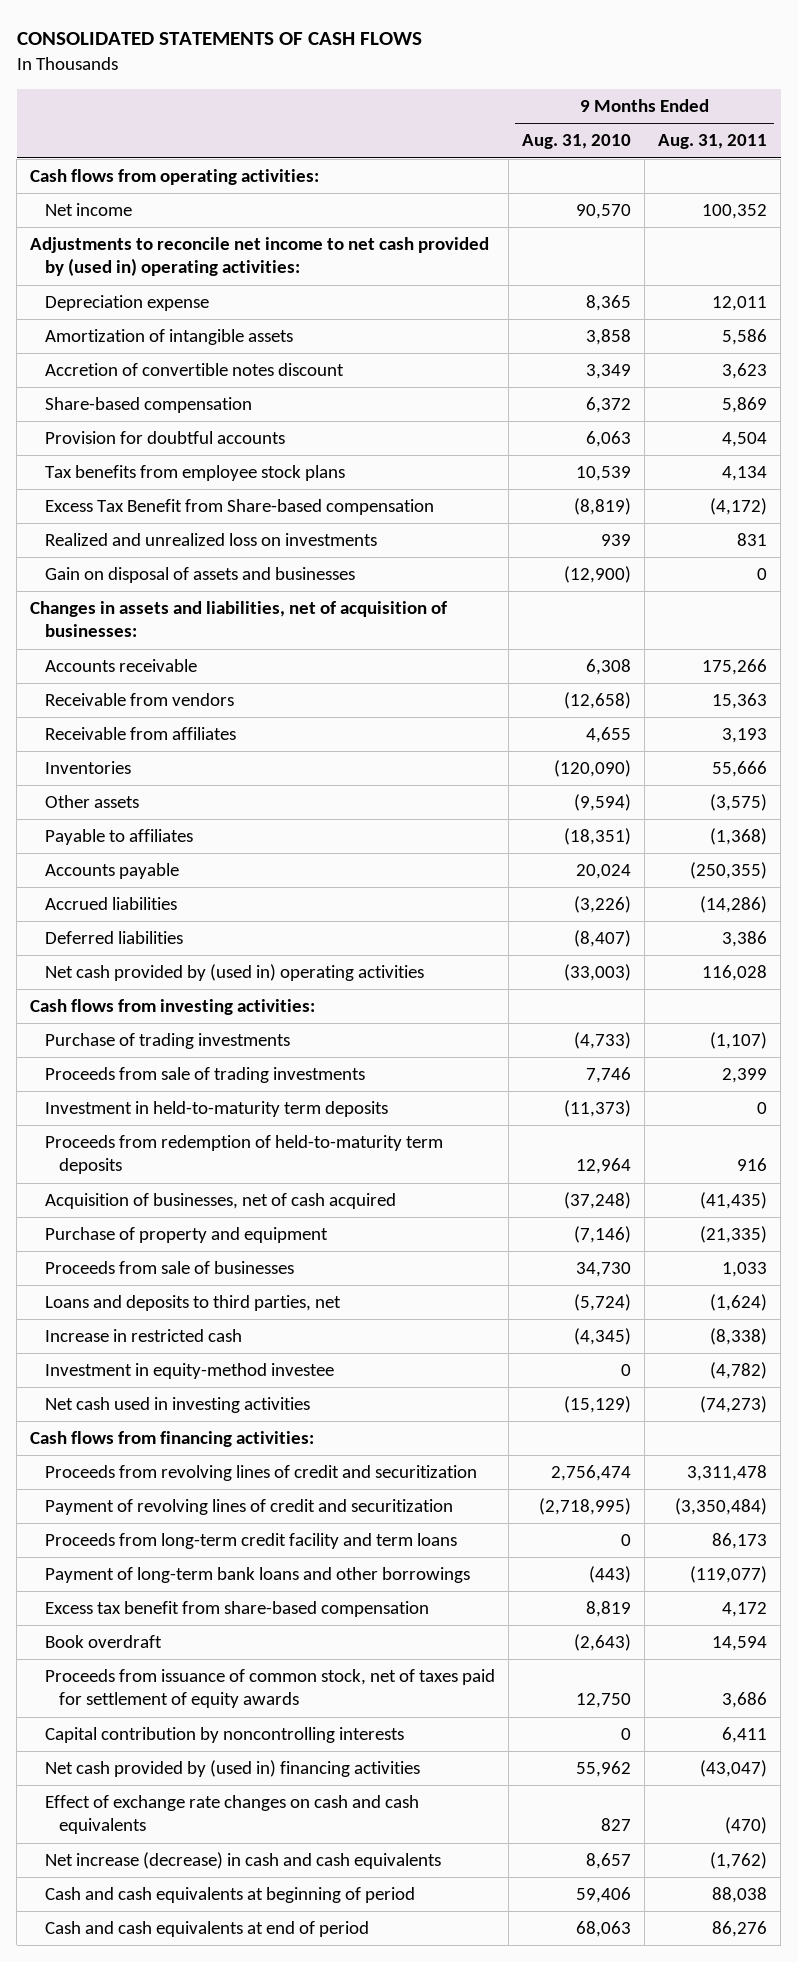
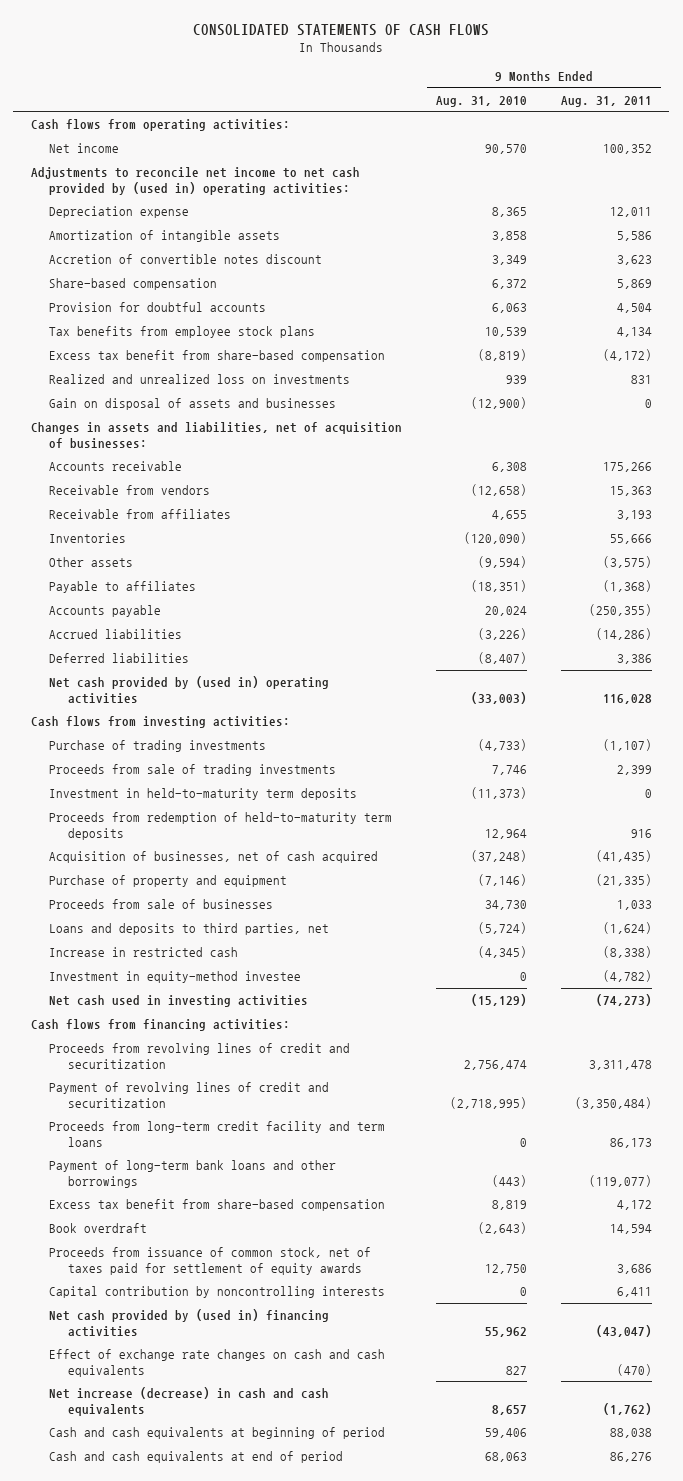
[44,499,434,516] Excess Tax Benefit from Share-based compensation -> [49,349,386,362] Excess tax benefit from share-based compensation

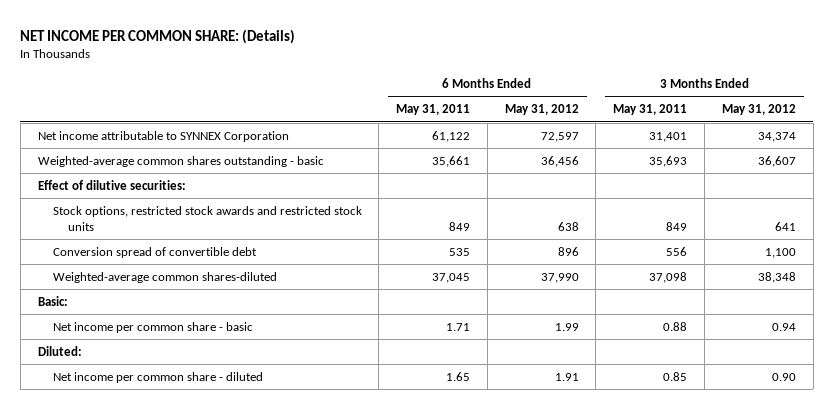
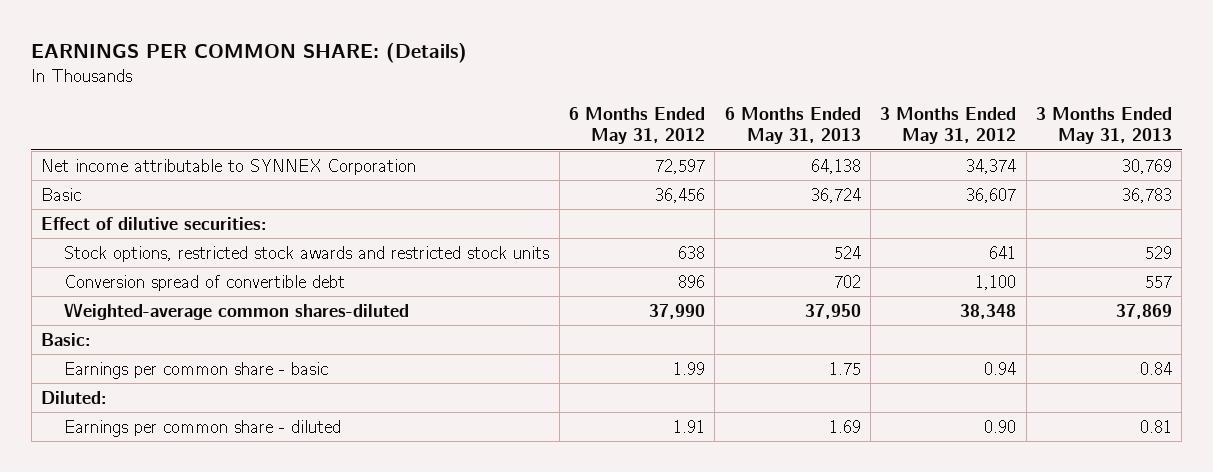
[20,28,296,44] NET INCOME PER COMMON SHARE: (Details) -> [31,43,468,64] EARNINGS PER COMMON SHARE: (Details)
[396,104,471,116] May 31, 2011 -> none
[613,104,688,116] May 31, 2011 -> none
none -> [724,107,861,145] 6 Months Ended May 31, 2013
none -> [1035,107,1172,145] 3 Months Ended May 31, 2013
[37,155,324,167] Weighted-average common shares outstanding - basic -> [41,187,82,201] Basic
[52,321,253,333] Net income per common share - basic -> [64,361,329,379] Earnings per common share - basic
[52,371,263,383] Net income per common share - diluted -> [64,419,342,437] Earnings per common share - diluted

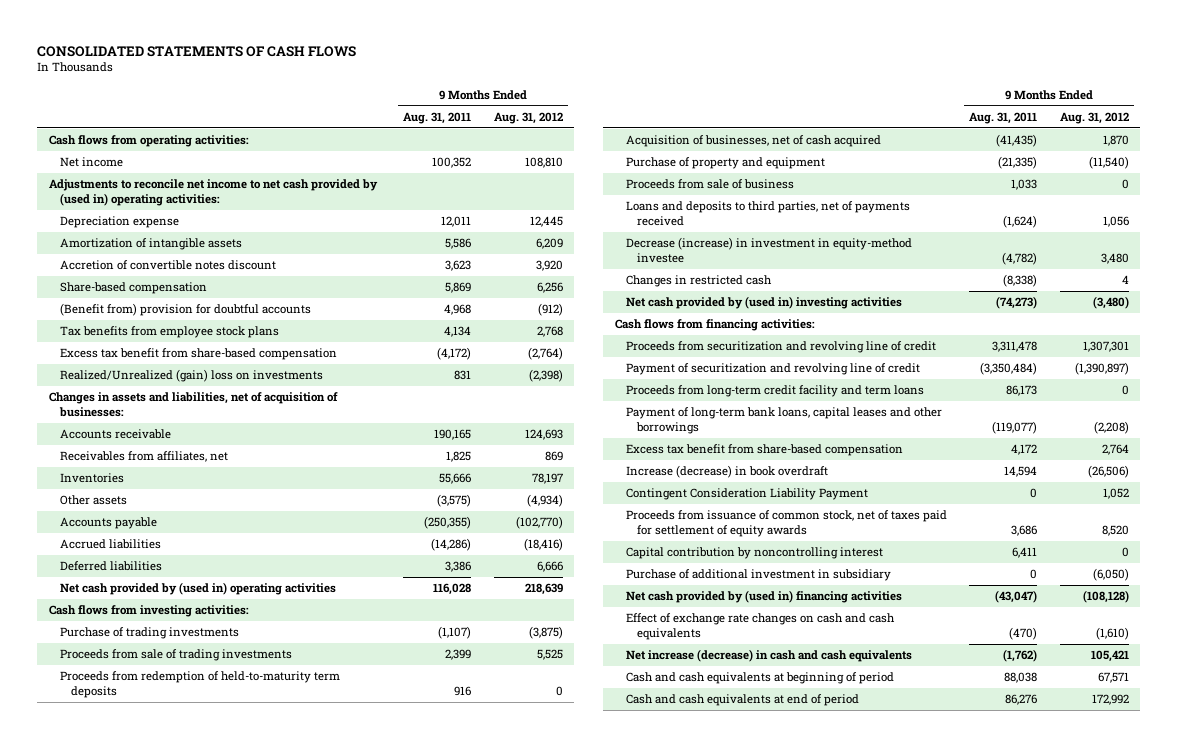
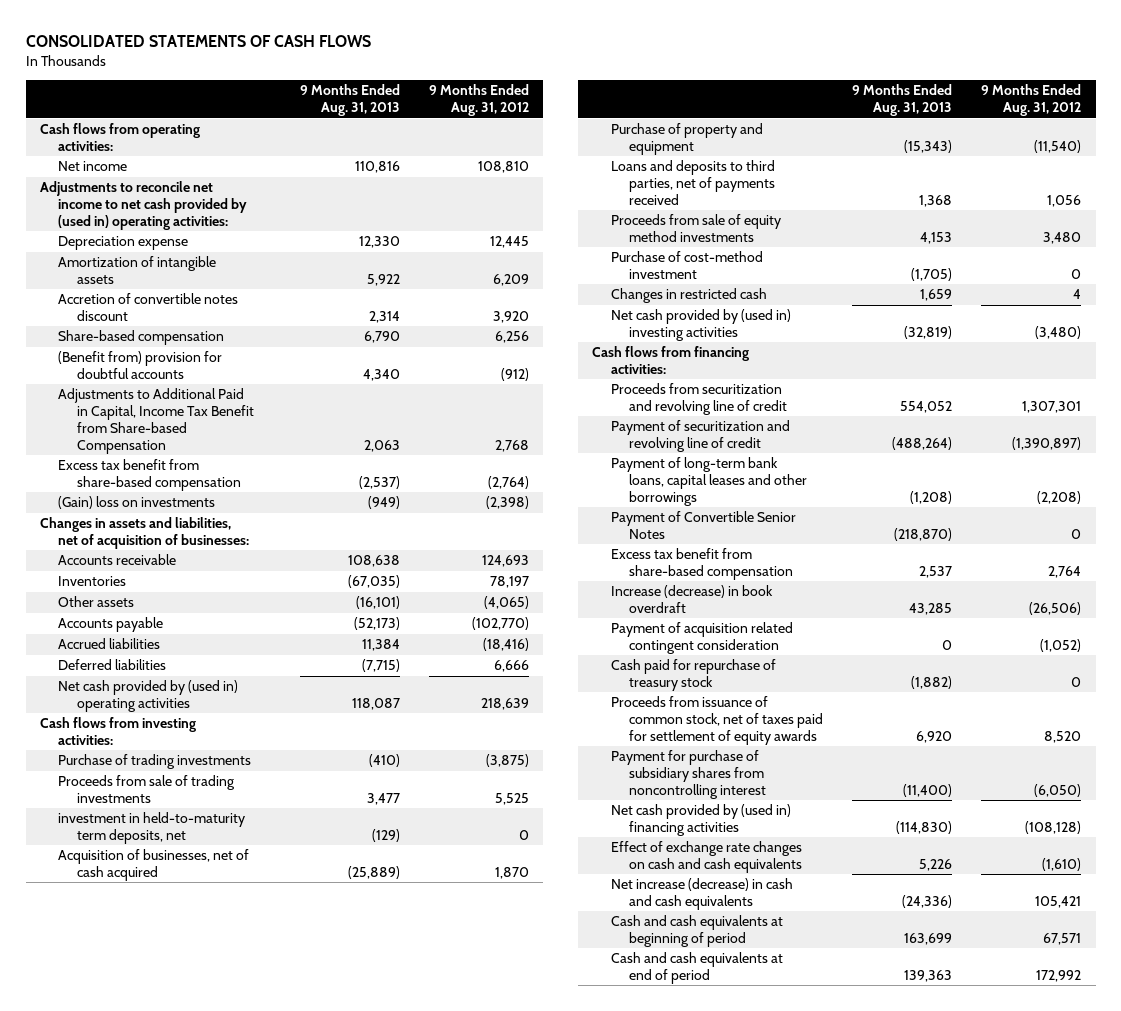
[403,111,472,124] Aug. 31, 2011 -> none
none -> [299,84,400,117] 9 Months Ended Aug. 31, 2013
[59,326,279,339] Tax benefits from employee stock plans -> [58,388,254,454] Adjustments to Additional Paid in Capital, Income Tax Benefit from Share-based Compensation
[59,369,323,383] Realized/Unrealized (gain) loss on investments -> [58,496,216,510] (Gain) loss on investments
[59,451,228,463] Receivables from affiliates, net -> none
[526,494,563,508] (4,934) -> [483,596,529,610] (4,065)
[59,671,340,698] Proceeds from redemption of held-to-maturity term deposits -> [58,812,246,845] investment in held-to-maturity term deposits, net
[625,179,794,190] Proceeds from sale of business -> none
[625,237,912,263] Decrease (increase) in investment in equity-method investee -> [610,214,781,243] Proceeds from sale of equity method investments
none -> [610,251,763,280] Purchase of cost-method investment
[625,385,924,398] Proceeds from long-term credit facility and term loans -> none
none -> [610,511,796,540] Payment of Convertible Senior Notes
[625,488,868,501] Contingent Consideration Liability Payment -> [610,622,793,655] Payment of acquisition related contingent consideration
[1102,488,1129,500] 1,052 -> [1040,639,1082,653] (1,052)
none -> [610,659,776,692] Cash paid for repurchase of treasury stock
[625,547,883,560] Capital contribution by noncontrolling interest -> none
[625,569,891,582] Purchase of additional investment in subsidiary -> none
none -> [610,750,767,799] Payment for purchase of subsidiary shares from noncontrolling interest

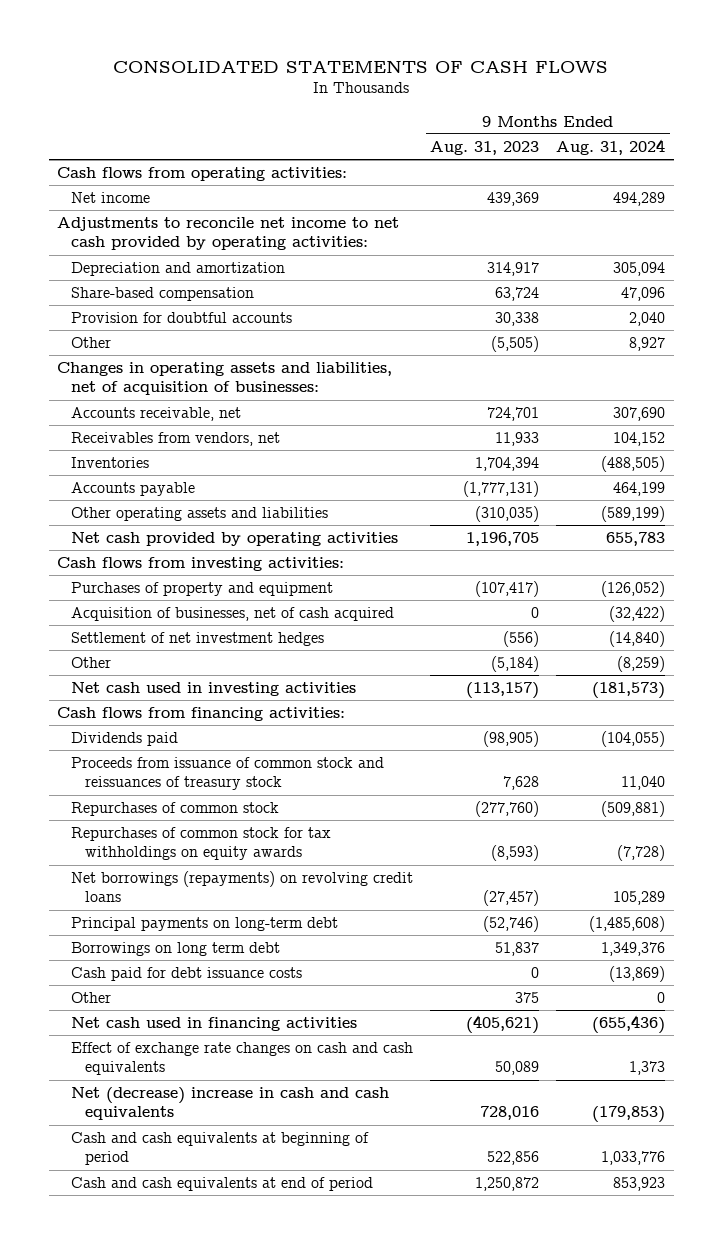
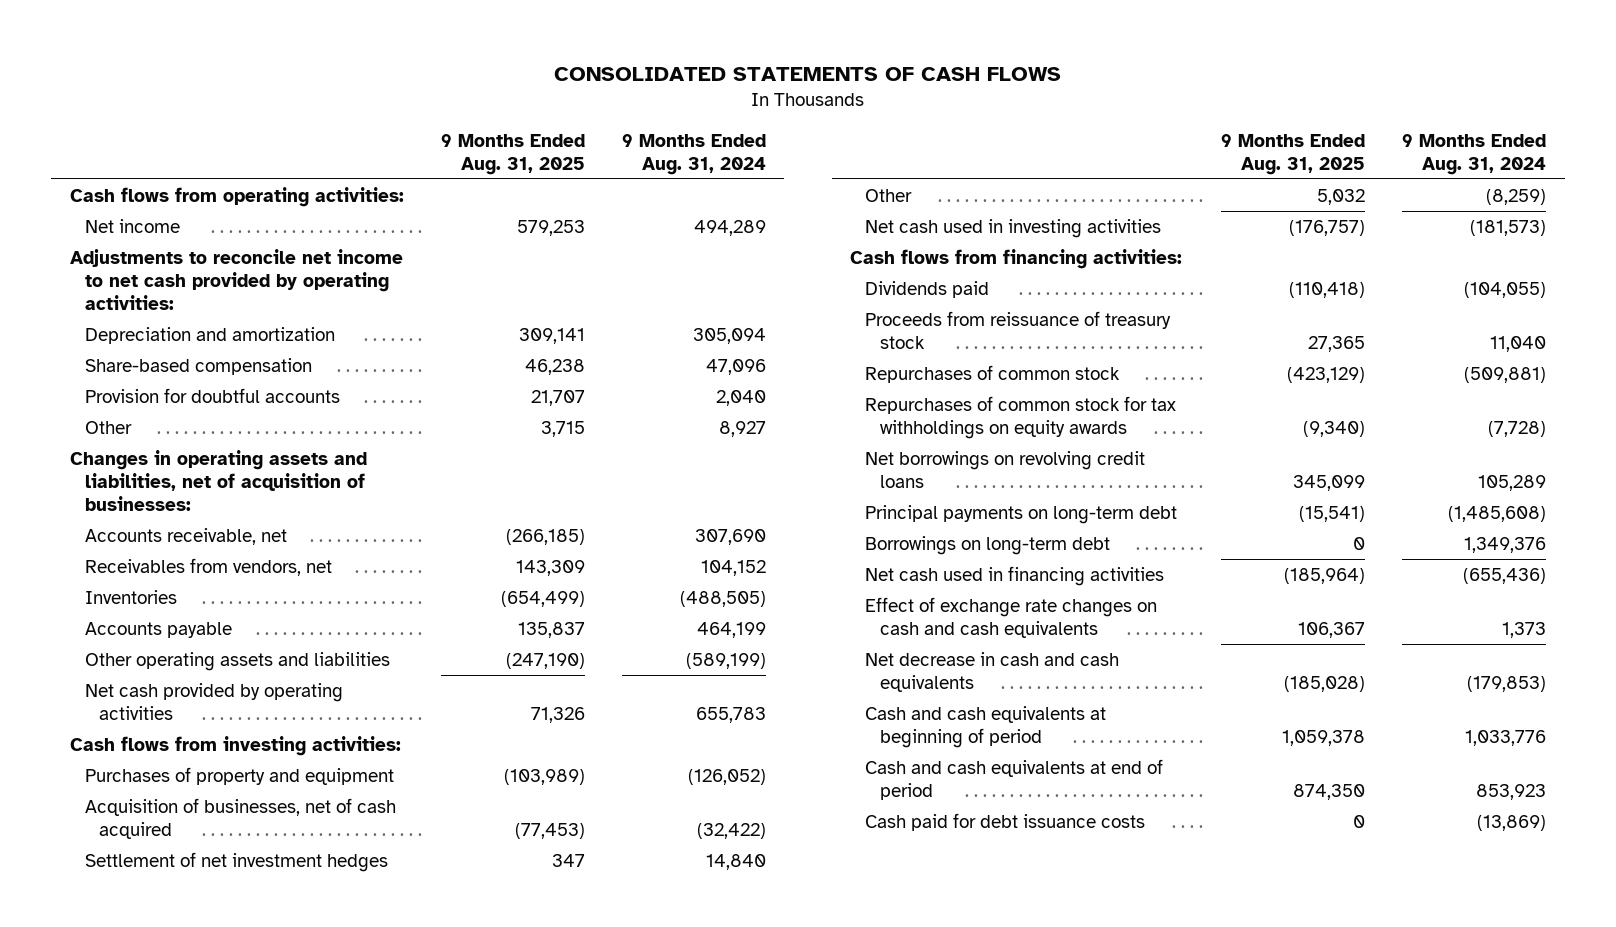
[430,140,540,155] Aug. 31, 2023 -> none
none -> [440,134,585,175] 9 Months Ended Aug. 31, 2025
[609,630,666,647] (14,840) -> [705,853,766,870] 14,840
[71,756,385,791] Proceeds from issuance of common stock and reissuances of treasury stock -> [865,310,1172,349] Proceeds from reissuance of treasury stock
[71,870,414,903] Net borrowings (repayments) on revolving credit loans -> [865,450,1146,488] Net borrowings on revolving credit loans
[71,991,112,1003] Other -> none
[71,941,281,956] Borrowings on long term debt -> [865,535,1111,555] Borrowings on long-term debt
[71,1086,390,1121] Net (decrease) increase in cash and cash equivalents -> [865,651,1120,692] Net decrease in cash and cash equivalents
[71,966,303,981] Cash paid for debt issuance costs -> [865,812,1146,831] Cash paid for debt issuance costs

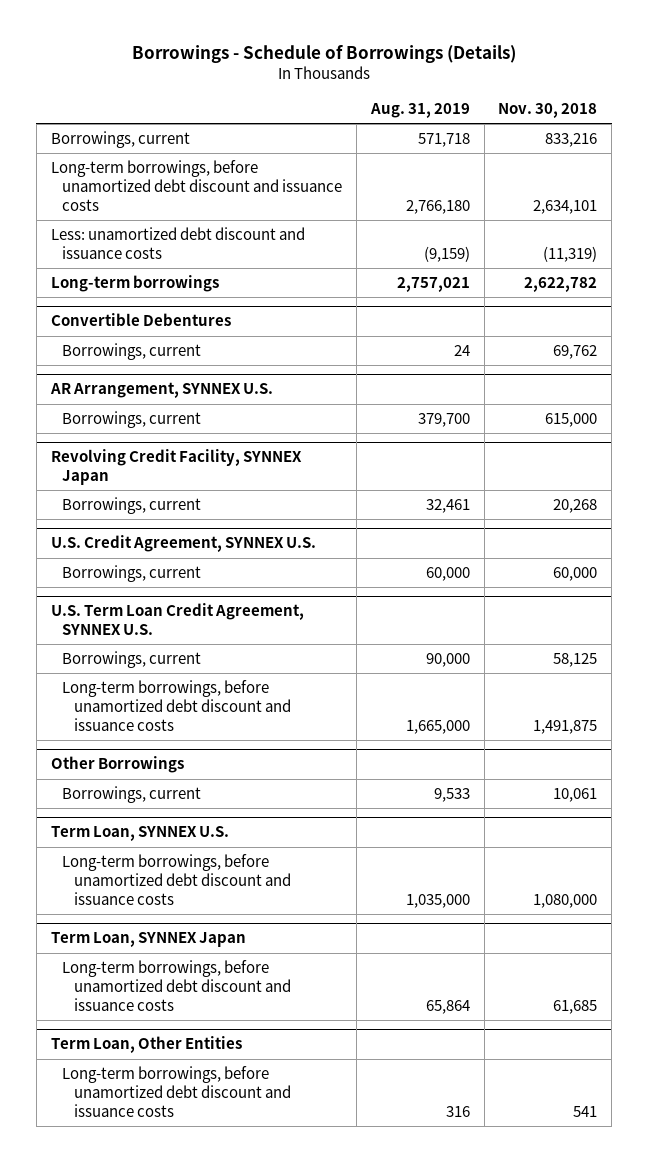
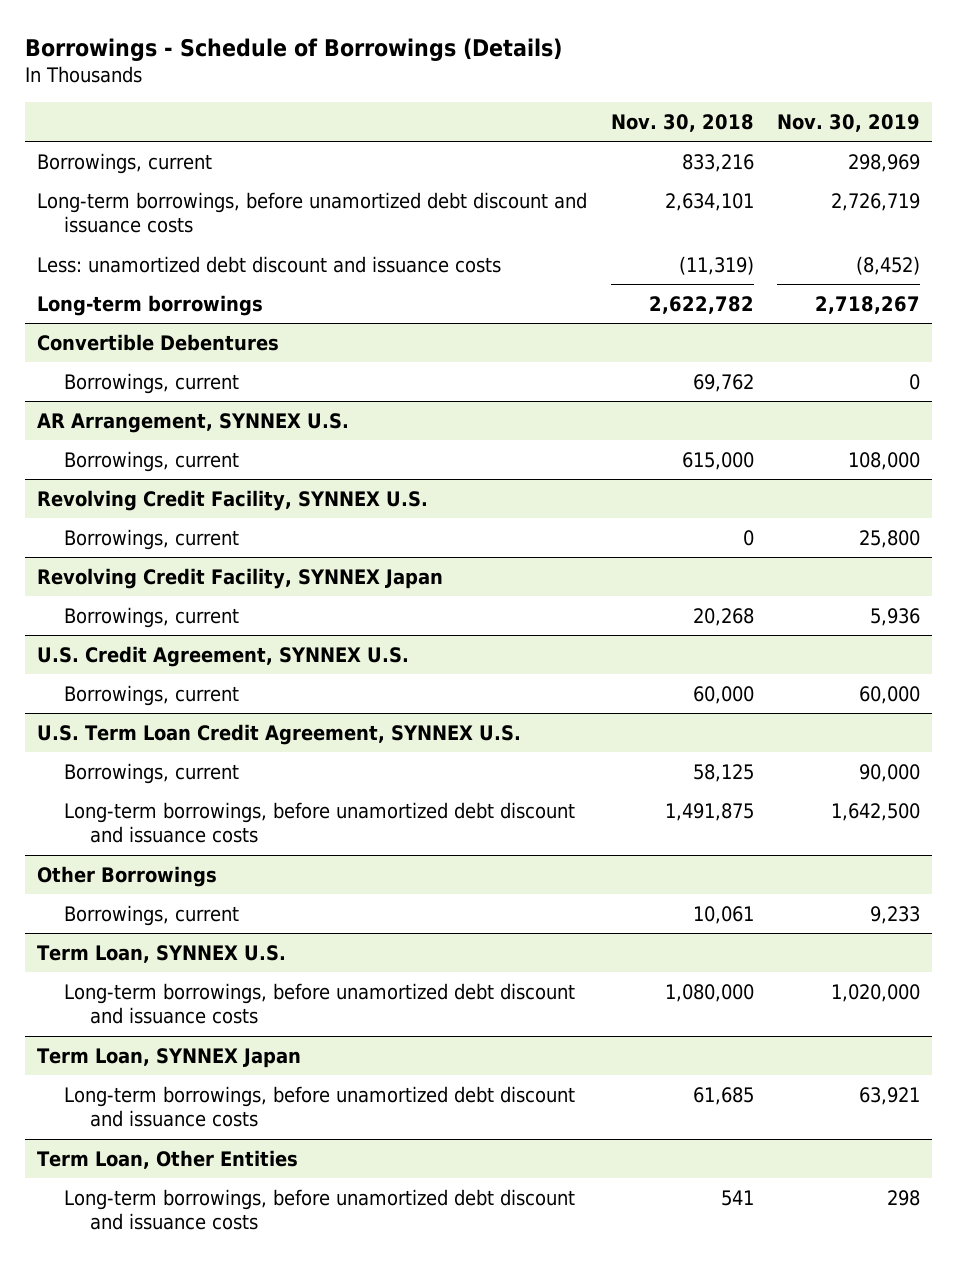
[369,103,470,119] Aug. 31, 2019 -> none
none -> [777,113,921,132] Nov. 30, 2019
none -> [37,489,429,511] Revolving Credit Facility, SYNNEX U.S.
none -> [63,528,239,550] Borrowings, current

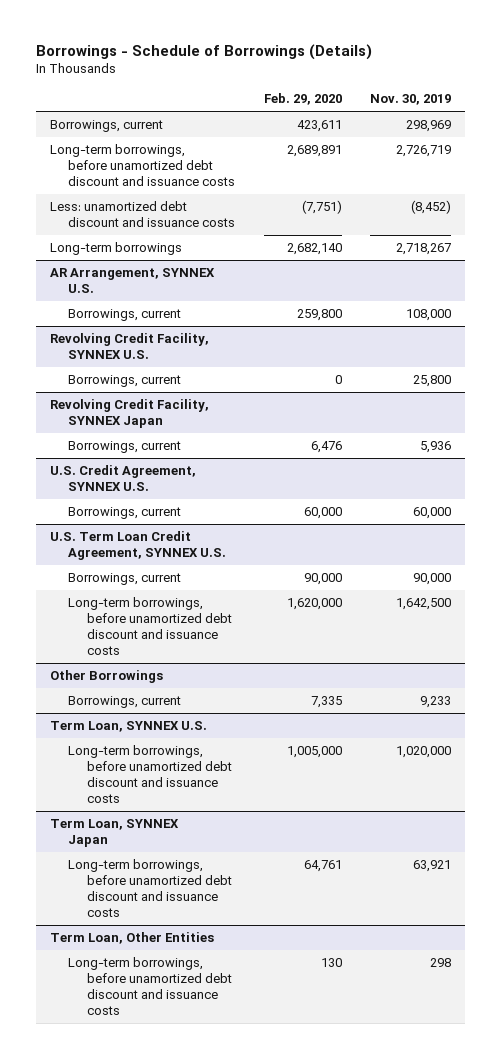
[610,113,754,132] Nov. 30, 2018 -> none
none -> [263,93,342,106] Feb. 29, 2020
[37,333,280,351] Convertible Debentures -> none
[63,372,239,394] Borrowings, current -> none

